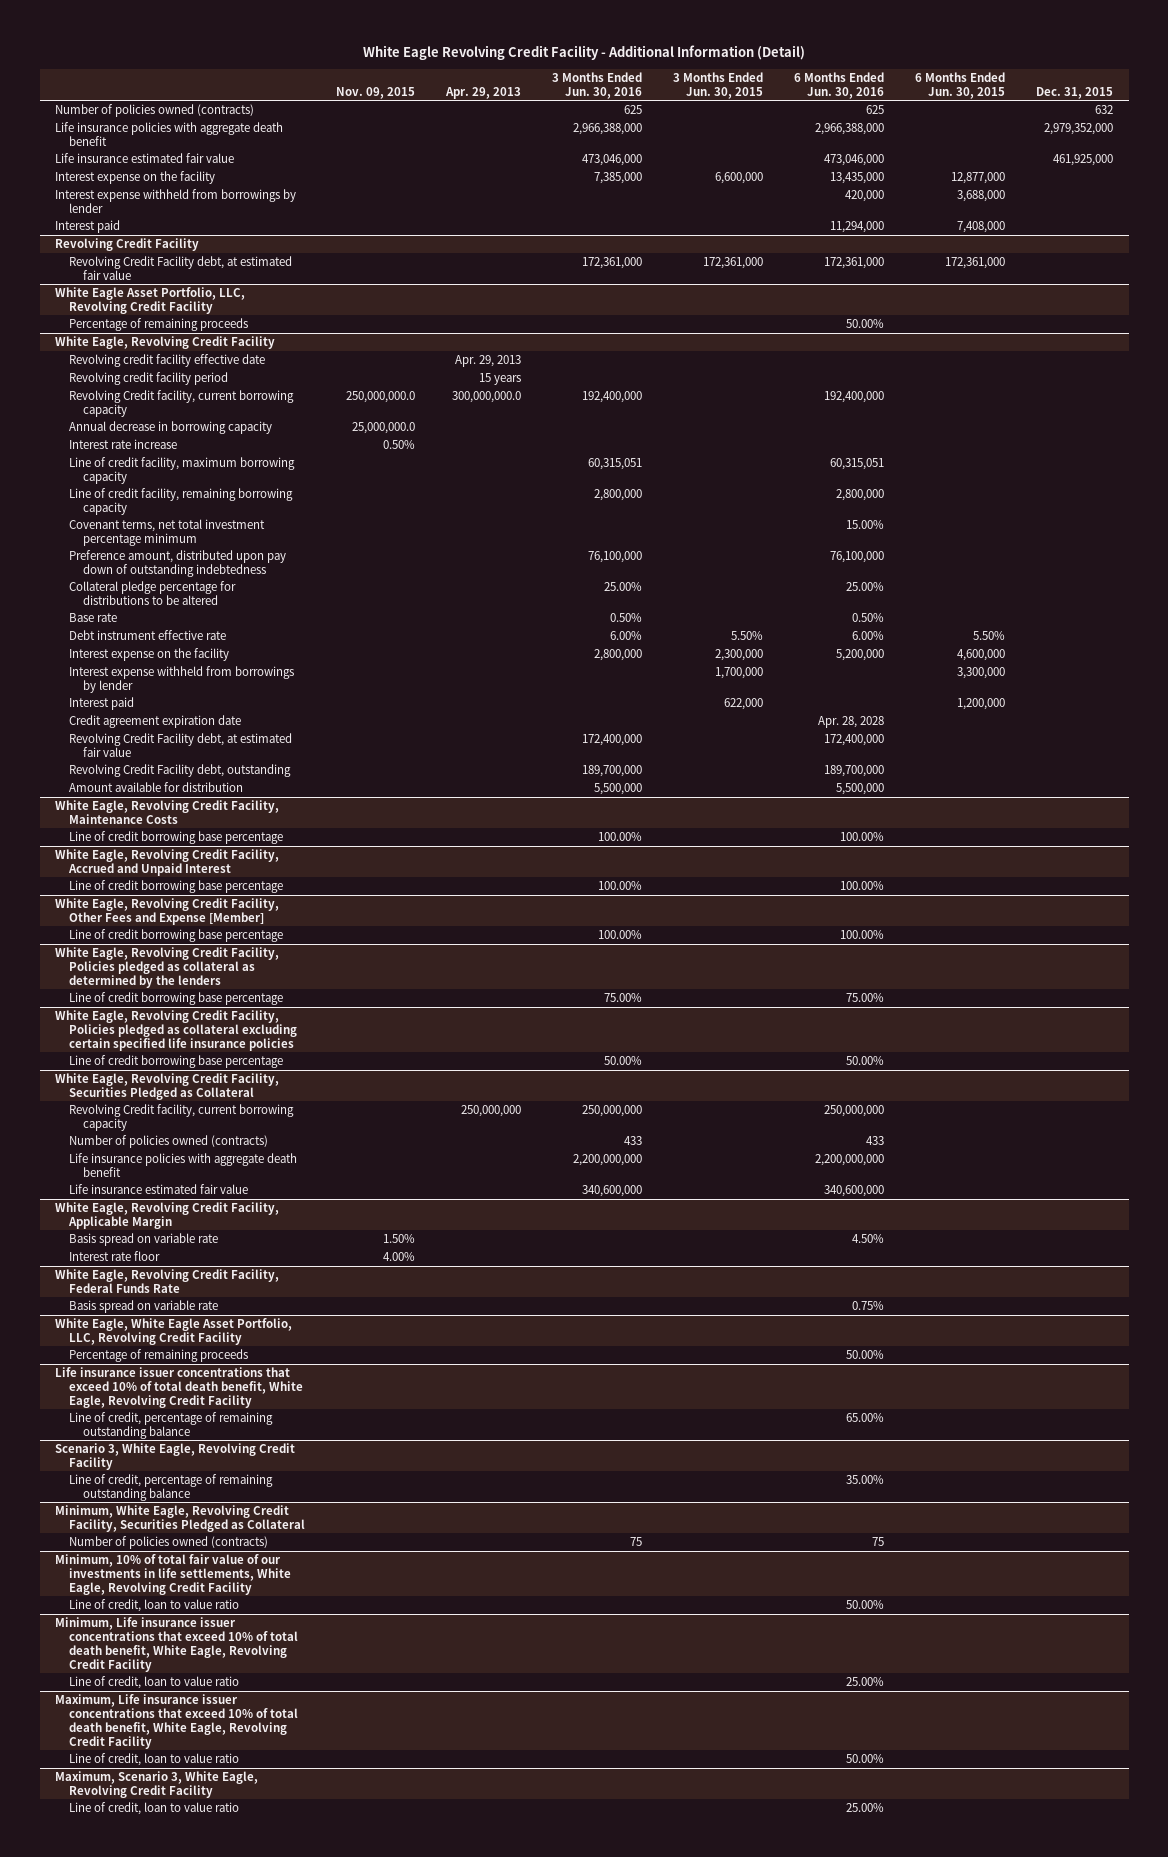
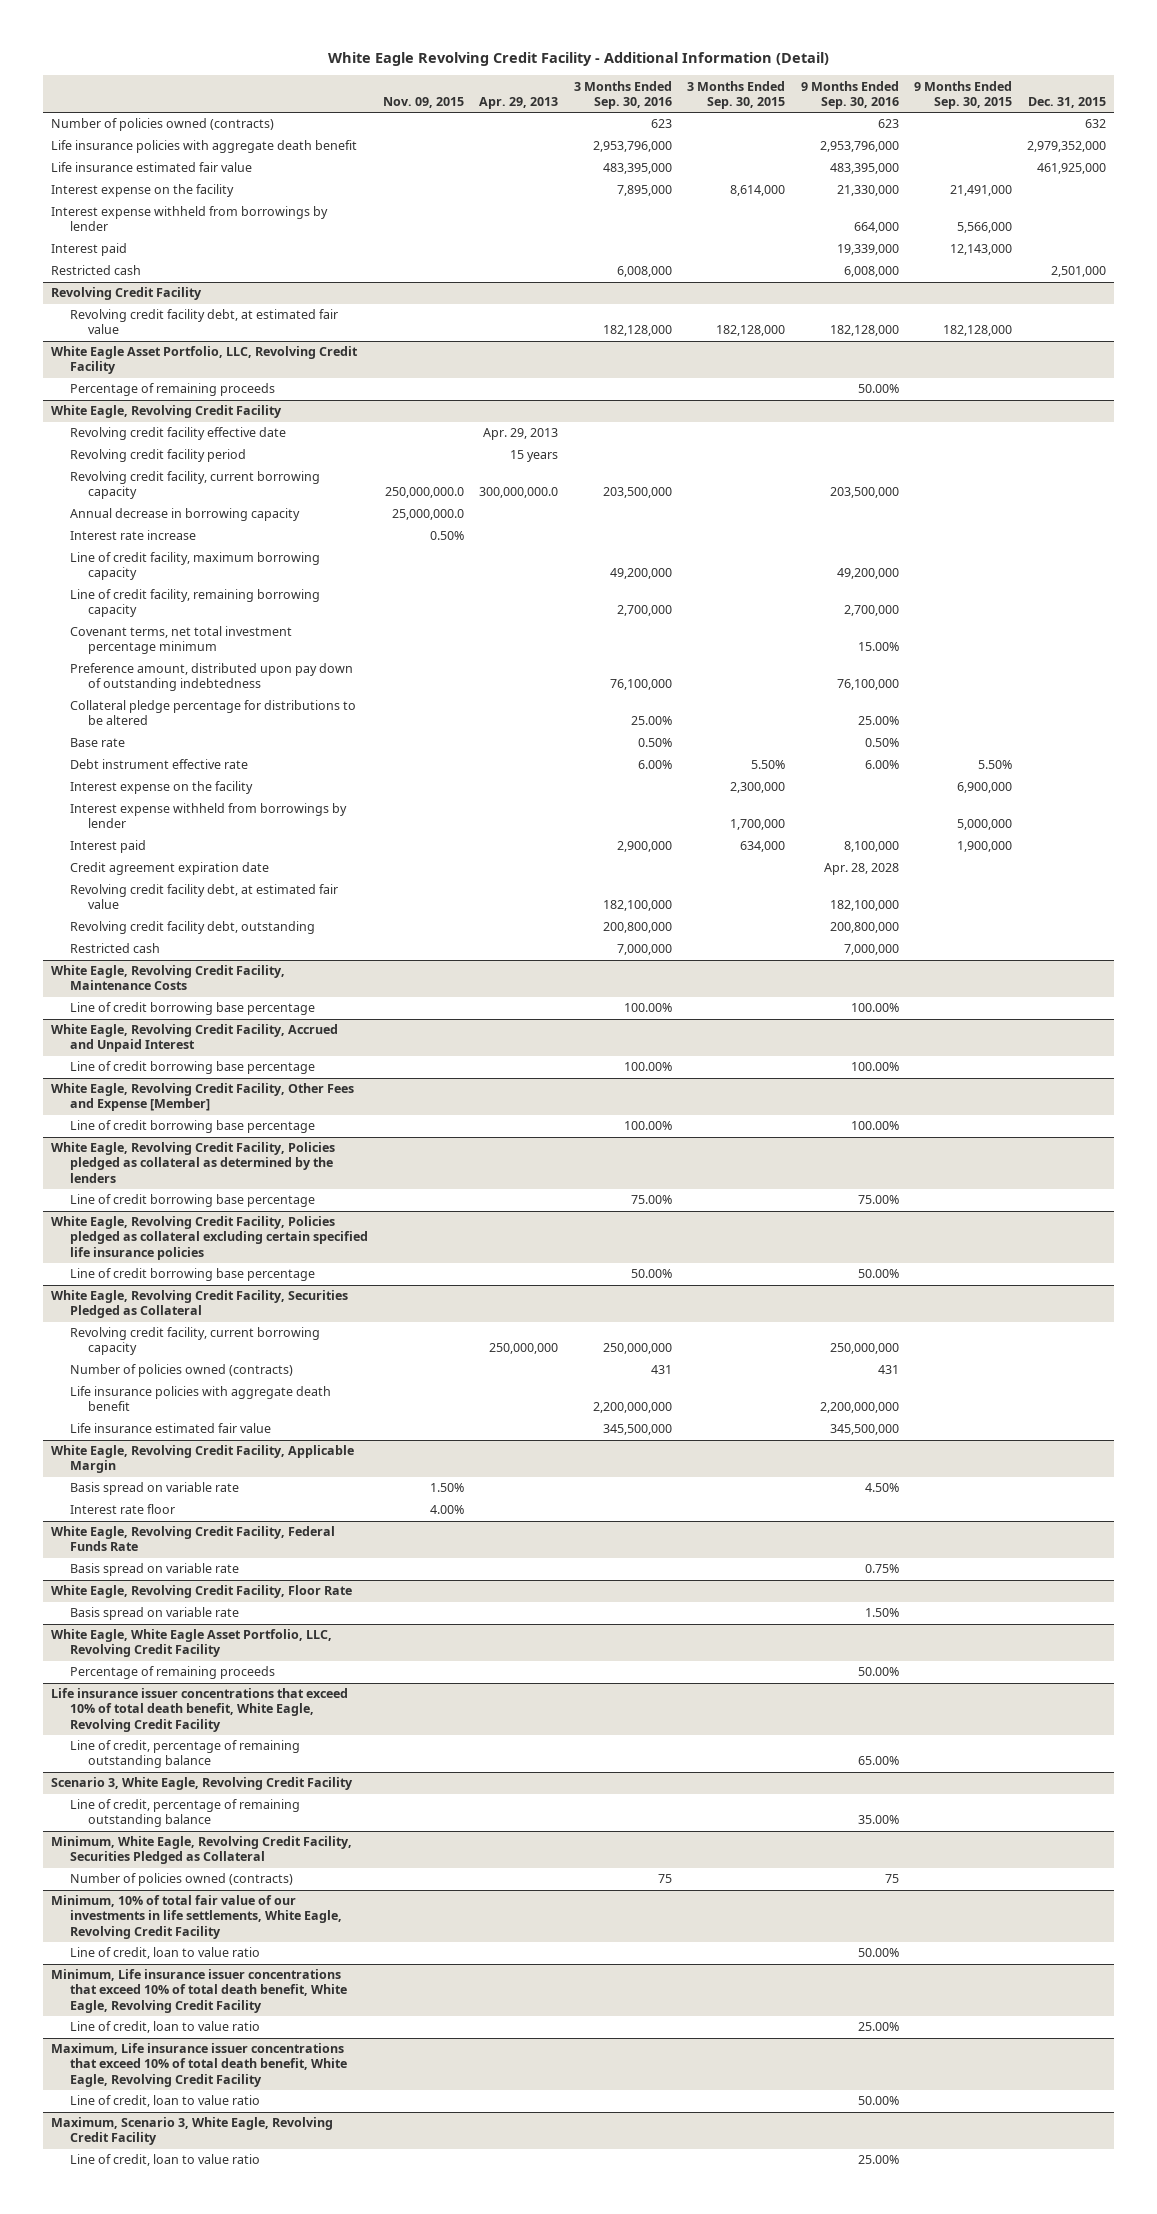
[551,71,642,99] 3 Months Ended Jun. 30, 2016 -> none
[673,71,764,99] 3 Months Ended Jun. 30, 2015 -> none
[794,71,885,99] 6 Months Ended Jun. 30, 2016 -> none
[915,71,1006,99] 6 Months Ended Jun. 30, 2015 -> none
none -> [573,80,672,109] 3 Months Ended Sep. 30, 2016
none -> [687,80,786,109] 3 Months Ended Sep. 30, 2015
none -> [800,80,899,109] 9 Months Ended Sep. 30, 2016
none -> [913,80,1012,109] 9 Months Ended Sep. 30, 2015
none -> [50,265,141,276] Restricted cash
[68,255,292,280] Revolving Credit Facility debt, at estimated fair value -> [69,309,338,335] Revolving credit facility debt, at estimated fair value
[68,389,294,417] Revolving Credit facility, current borrowing capacity -> [69,471,320,500] Revolving credit facility, current borrowing capacity
[68,781,243,792] Amount available for distribution -> none
[68,732,292,757] Revolving Credit Facility debt, at estimated fair value -> [69,884,338,910] Revolving credit facility debt, at estimated fair value
[68,763,291,777] Revolving Credit Facility debt, outstanding -> [69,921,315,935] Revolving credit facility debt, outstanding
none -> [69,943,160,954] Restricted cash
[68,1103,294,1131] Revolving Credit facility, current borrowing capacity -> [69,1327,320,1356] Revolving credit facility, current borrowing capacity
none -> [50,1585,352,1599] White Eagle, Revolving Credit Facility, Floor Rate
none -> [69,1607,239,1621] Basis spread on variable rate

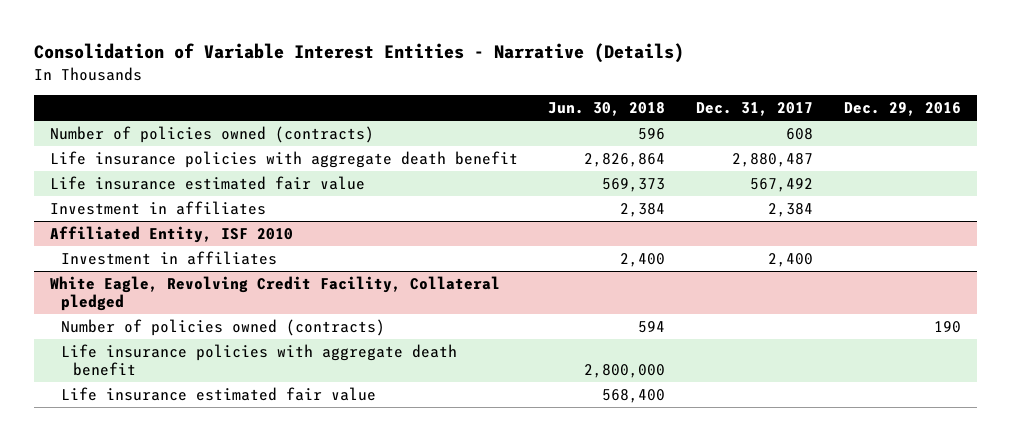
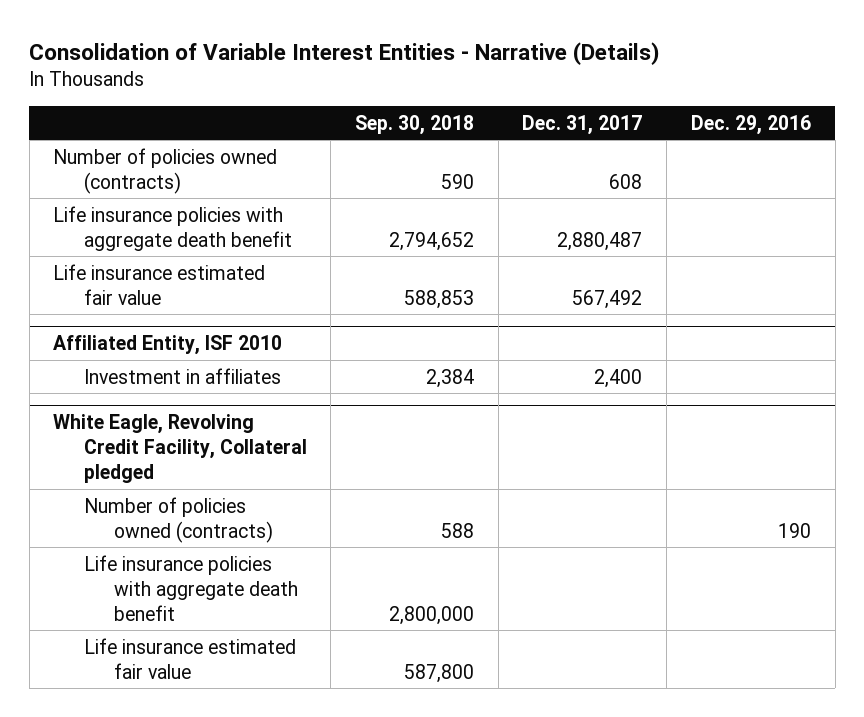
[548,102,666,117] Jun. 30, 2018 -> none
none -> [355,114,475,135] Sep. 30, 2018
[49,200,266,215] Investment in affiliates -> none

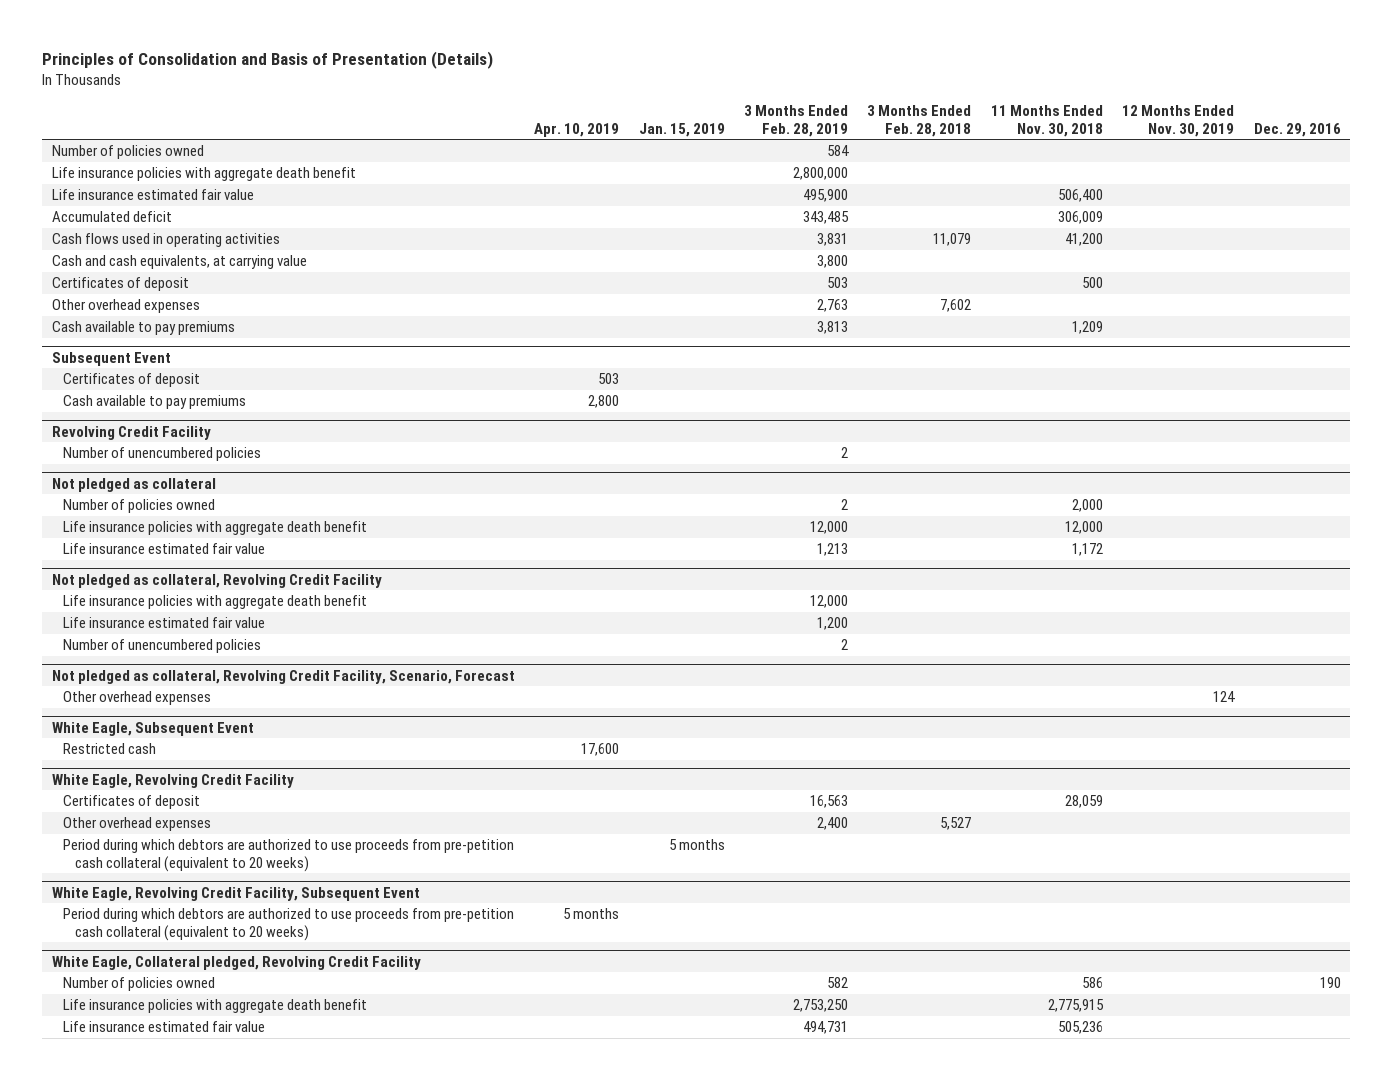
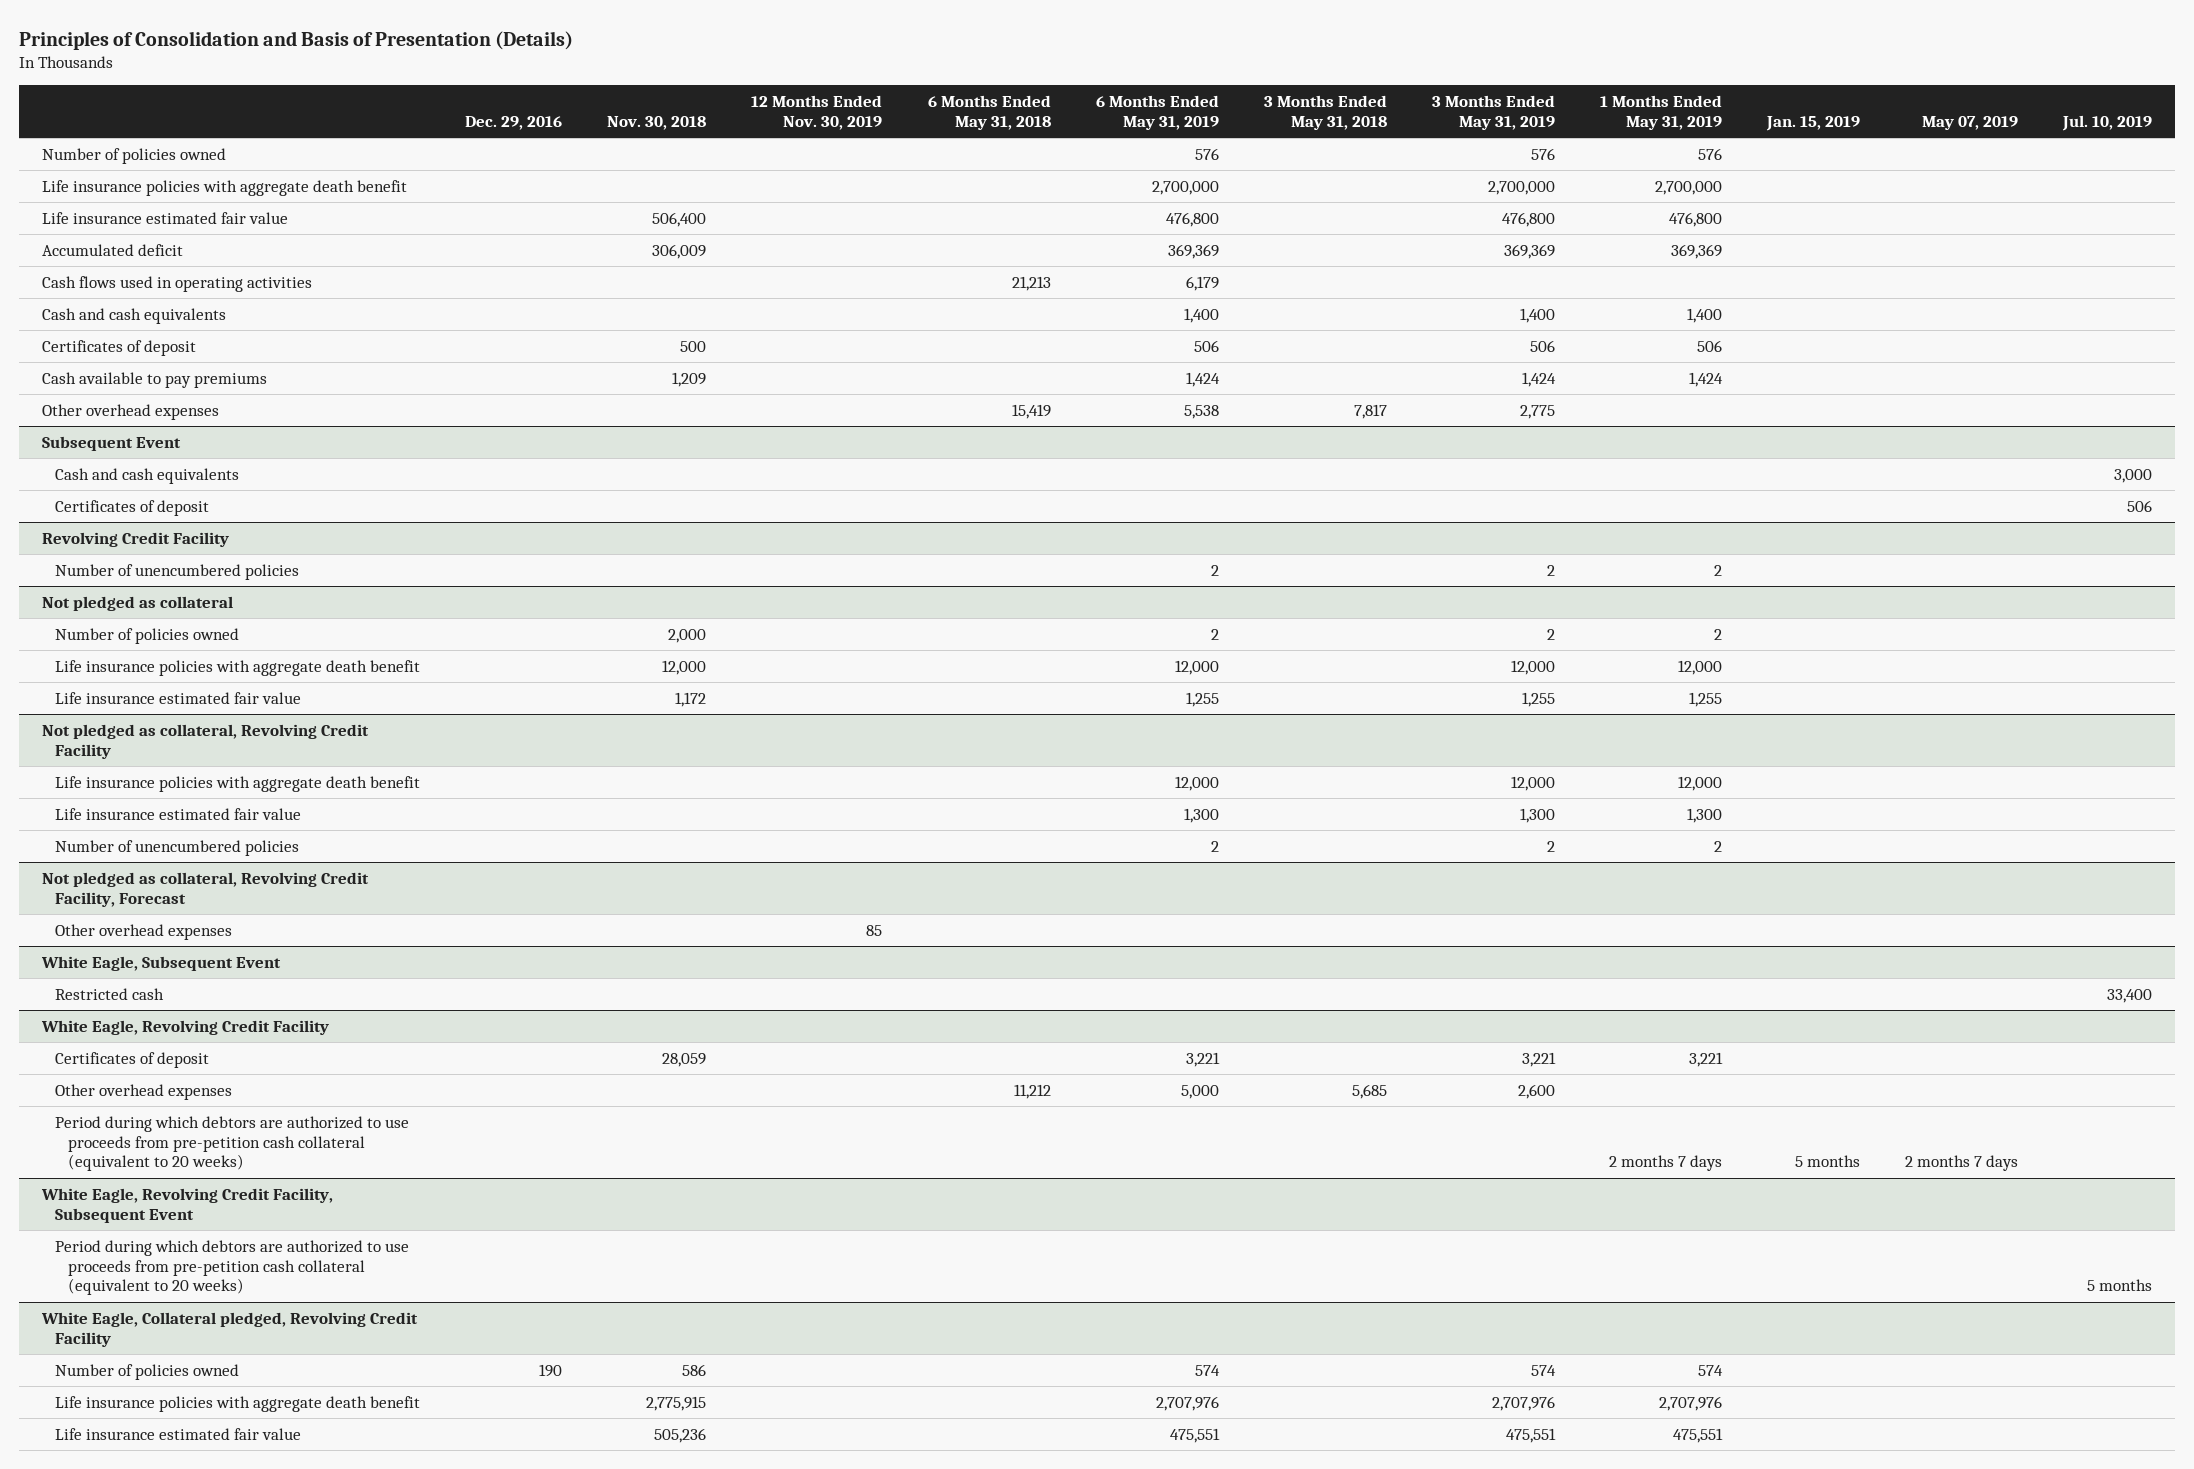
[534,122,620,137] Apr. 10, 2019 -> none
[744,104,849,137] 3 Months Ended Feb. 28, 2019 -> none
[867,104,972,137] 3 Months Ended Feb. 28, 2018 -> none
[990,104,1103,137] 11 Months Ended Nov. 30, 2018 -> none
none -> [607,115,707,130] Nov. 30, 2018
none -> [927,95,1051,130] 6 Months Ended May 31, 2018
none -> [1095,95,1219,130] 6 Months Ended May 31, 2019
none -> [1263,95,1387,130] 3 Months Ended May 31, 2018
none -> [1431,95,1555,130] 3 Months Ended May 31, 2019
none -> [1599,95,1722,130] 1 Months Ended May 31, 2019
none -> [1922,115,2019,130] May 07, 2019
none -> [2062,114,2153,131] Jul. 10, 2019
[51,255,307,270] Cash and cash equivalents, at carrying value -> [41,307,226,324] Cash and cash equivalents
[51,299,200,314] Other overhead expenses -> [41,403,219,420] Other overhead expenses
none -> [55,467,240,484] Cash and cash equivalents
[63,395,247,410] Cash available to pay premiums -> none
[51,669,515,684] Not pledged as collateral, Revolving Credit Facility, Scenario, Forecast -> [41,871,369,907] Not pledged as collateral, Revolving Credit Facility, Forecast
[1213,691,1236,703] 124 -> [866,924,883,936] 85

